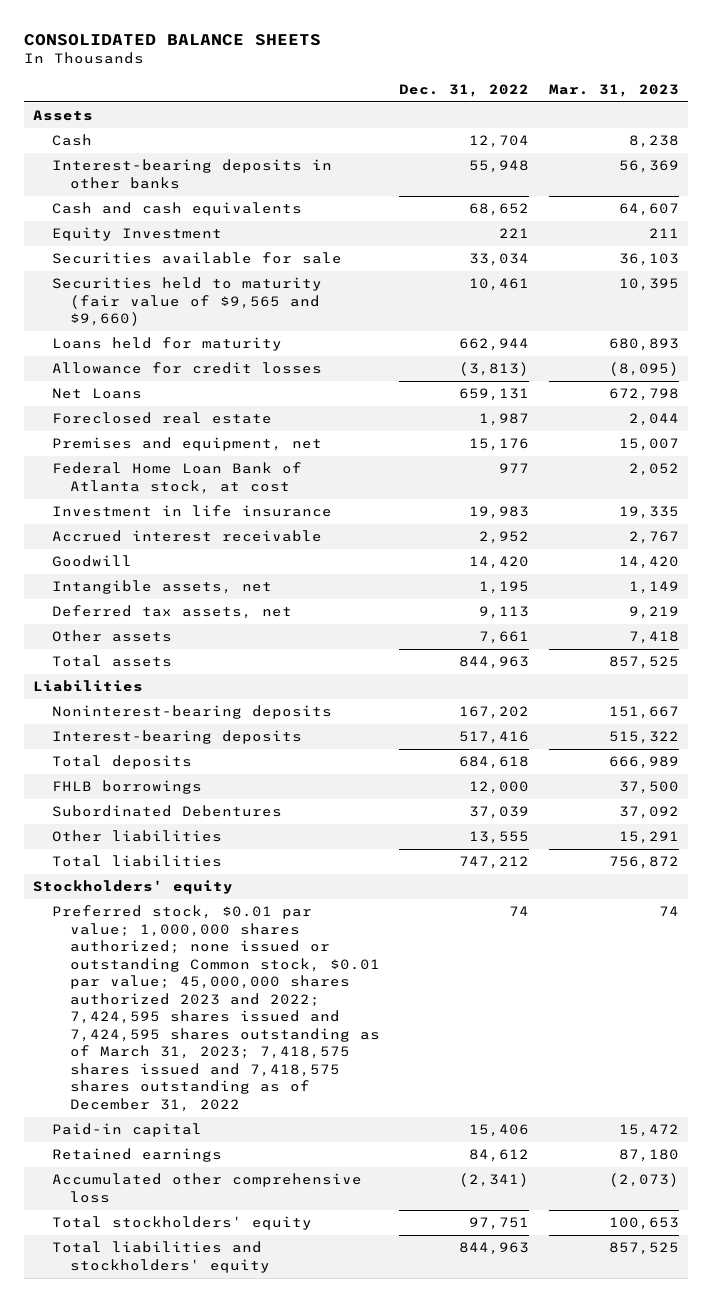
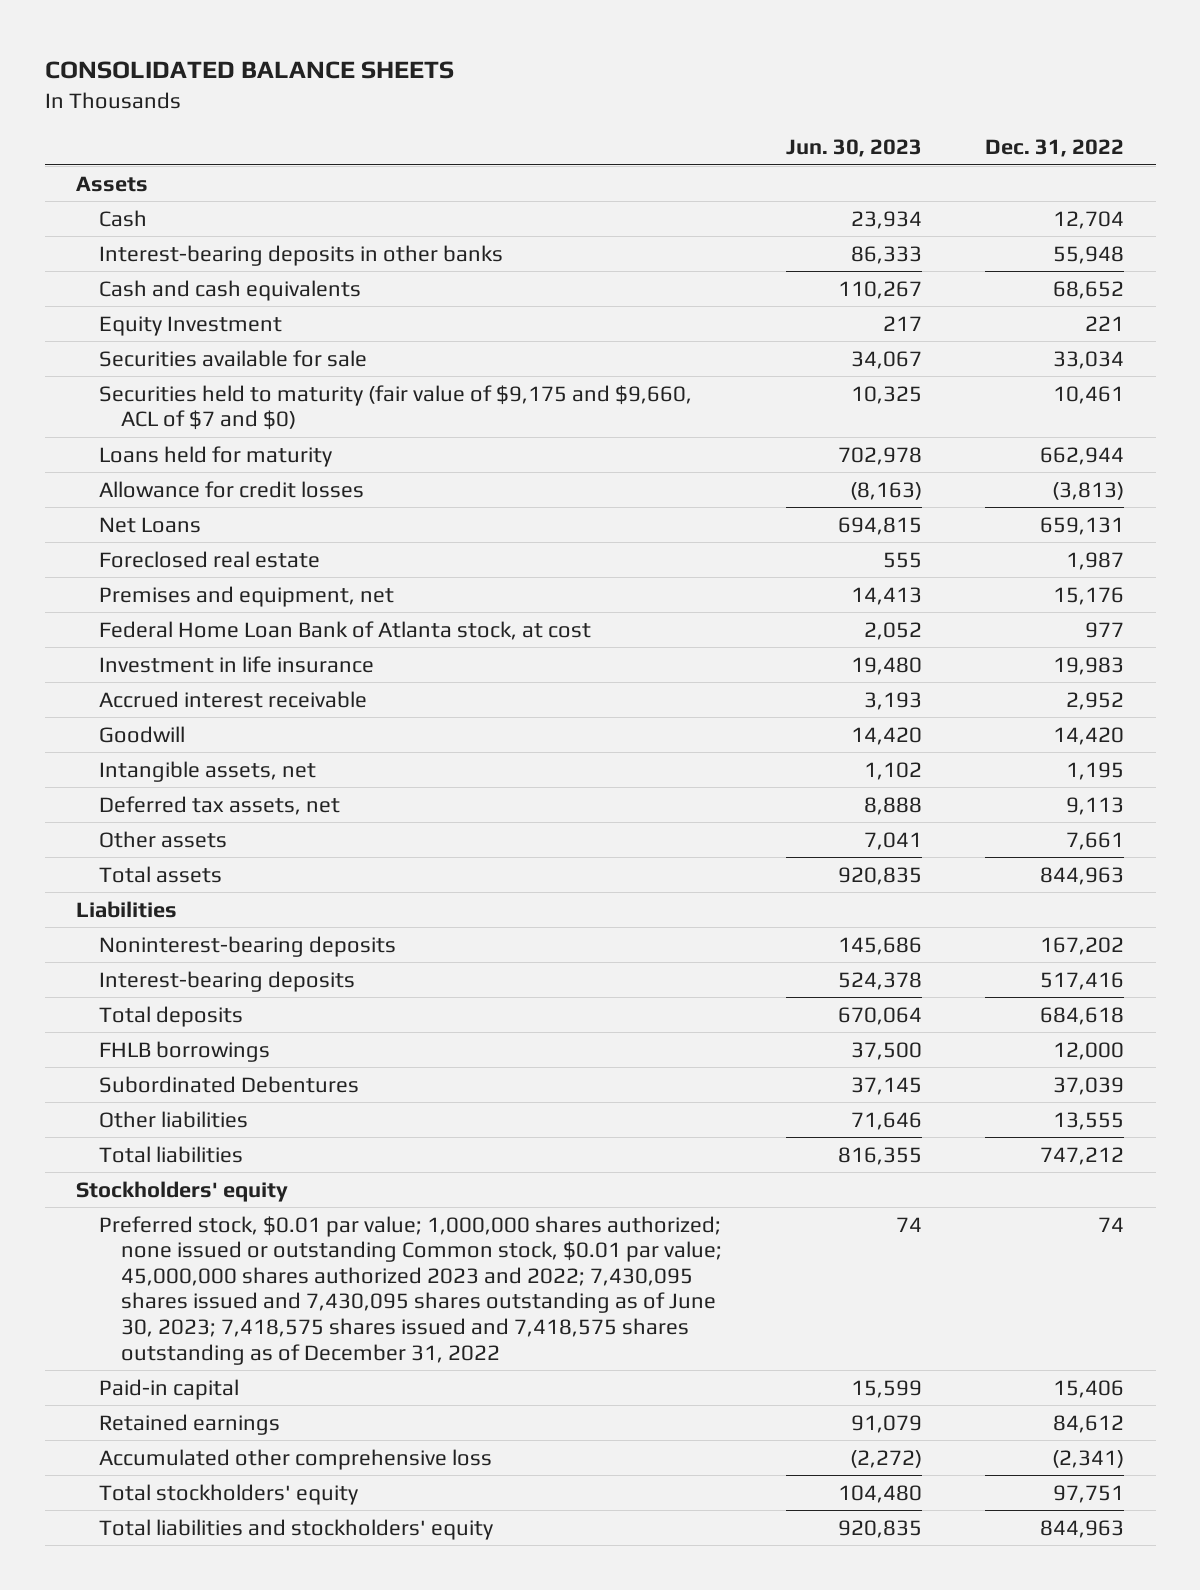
[548,83,679,97] Mar. 31, 2023 -> none
none -> [785,139,922,158] Jun. 30, 2023
[51,277,322,327] Securities held to maturity (fair value of $9,565 and $9,660) -> [98,384,692,431] Securities held to maturity (fair value of $9,175 and $9,660, ACL of $7 and $0)
[51,905,381,1112] Preferred stock, $0.01 par value; 1,000,000 shares authorized; none issued or outstanding Common stock, $0.01 par value; 45,000,000 shares authorized 2023 and 2022; 7,424,595 shares issued and 7,424,595 shares outstanding as of March 31, 2023; 7,418,575 shares issued and 7,418,575 shares outstanding as of December 31, 2022 -> [98,1215,723,1365] Preferred stock, $0.01 par value; 1,000,000 shares authorized; none issued or outstanding Common stock, $0.01 par value; 45,000,000 shares authorized 2023 and 2022; 7,430,095 shares issued and 7,430,095 shares outstanding as of June 30, 2023; 7,418,575 shares issued and 7,418,575 shares outstanding as of December 31, 2022

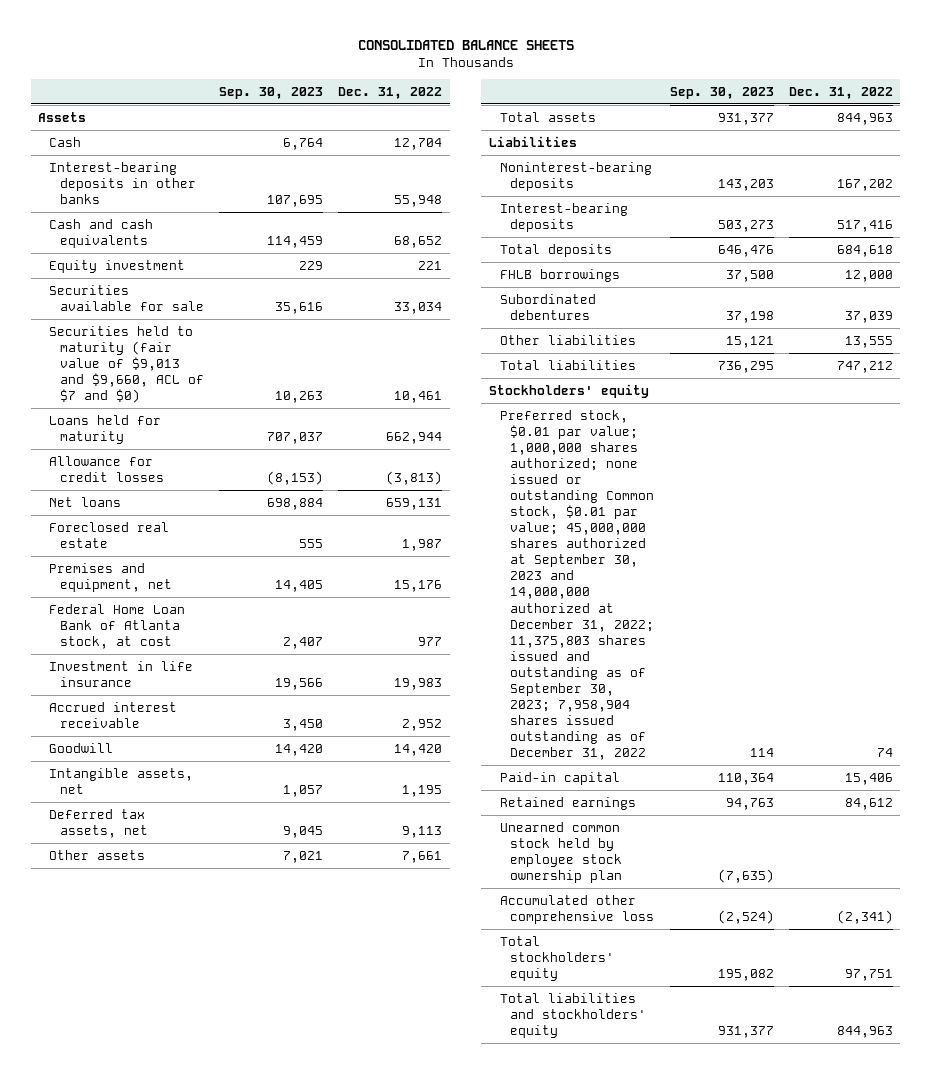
[785,139,922,158] Jun. 30, 2023 -> none
none -> [219,86,324,99] Sep. 30, 2023
[98,315,282,336] Equity Investment -> [49,259,186,273] Equity investment
[98,384,692,431] Securities held to maturity (fair value of $9,175 and $9,660, ACL of $7 and $0) -> [49,325,205,403] Securities held to maturity (fair value of $9,013 and $9,660, ACL of $7 and $0)
[98,516,201,533] Net Loans -> [49,496,122,507] Net loans
[98,1075,359,1093] Subordinated Debentures -> [499,293,596,320] Subordinated debentures
[98,1215,723,1365] Preferred stock, $0.01 par value; 1,000,000 shares authorized; none issued or outstanding Common stock, $0.01 par value; 45,000,000 shares authorized 2023 and 2022; 7,430,095 shares issued and 7,430,095 shares outstanding as of June 30, 2023; 7,418,575 shares issued and 7,418,575 shares outstanding as of December 31, 2022 -> [499,409,655,761] Preferred stock, $0.01 par value; 1,000,000 shares authorized; none issued or outstanding Common stock, $0.01 par value; 45,000,000 shares authorized at September 30, 2023 and 14,000,000 authorized at December 31, 2022; 11,375,803 shares issued and outstanding as of September 30, 2023; 7,958,904 shares issued outstanding as of December 31, 2022
none -> [499,821,623,883] Unearned common stock held by employee stock ownership plan

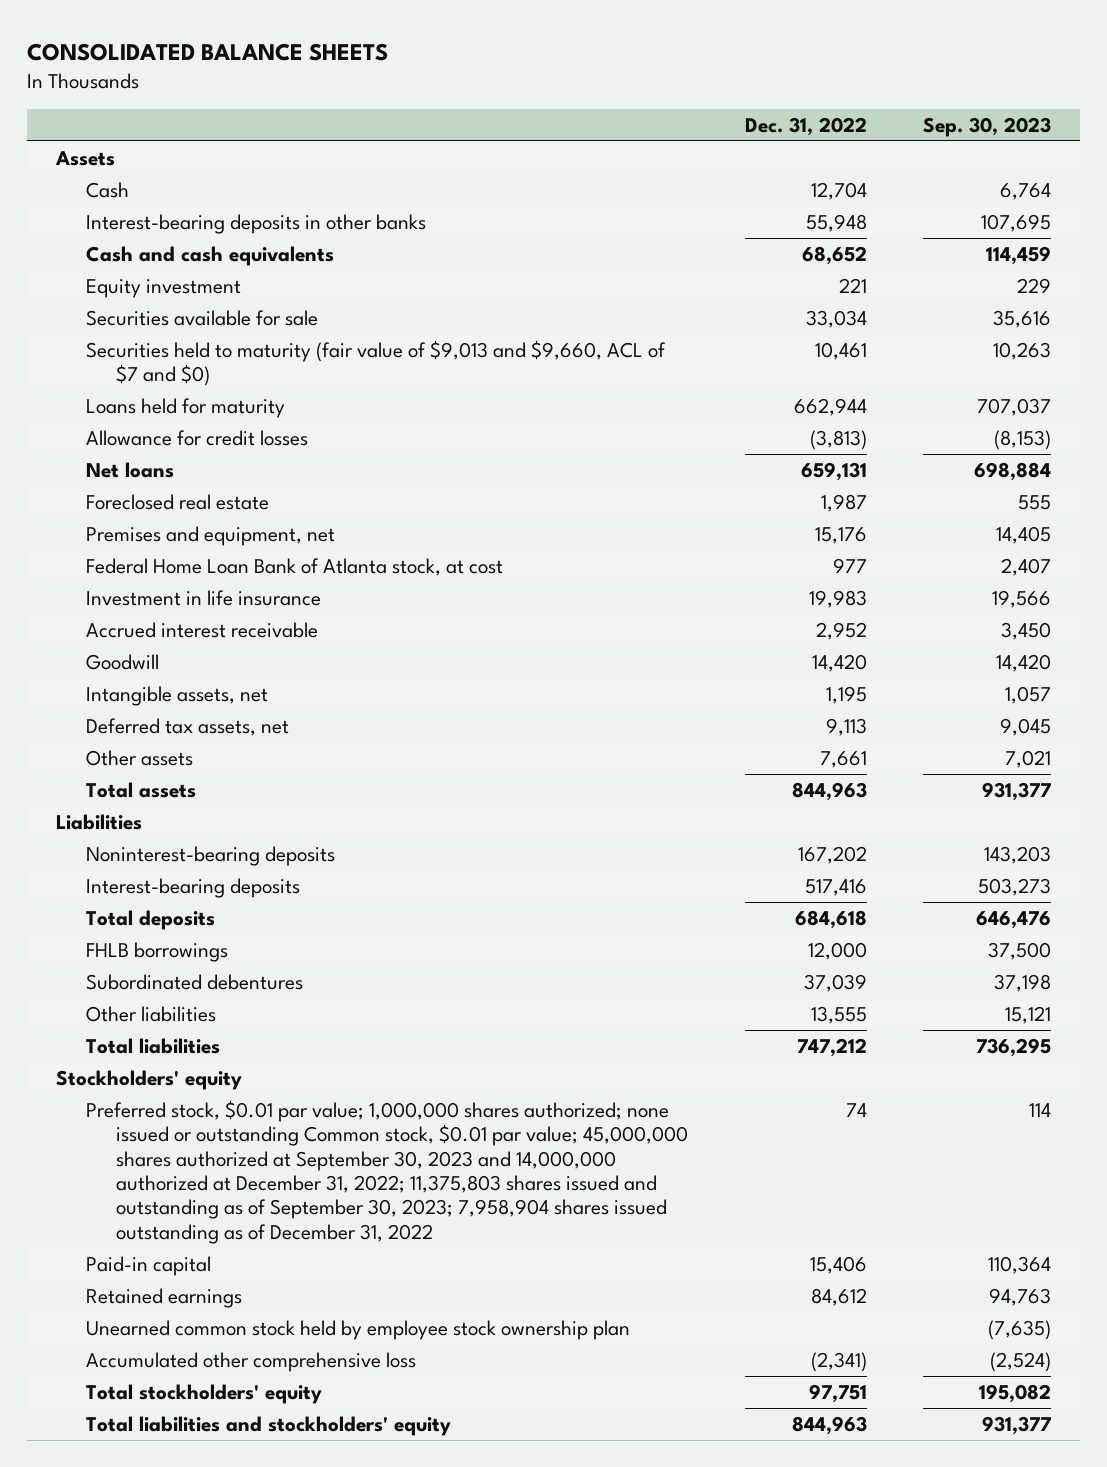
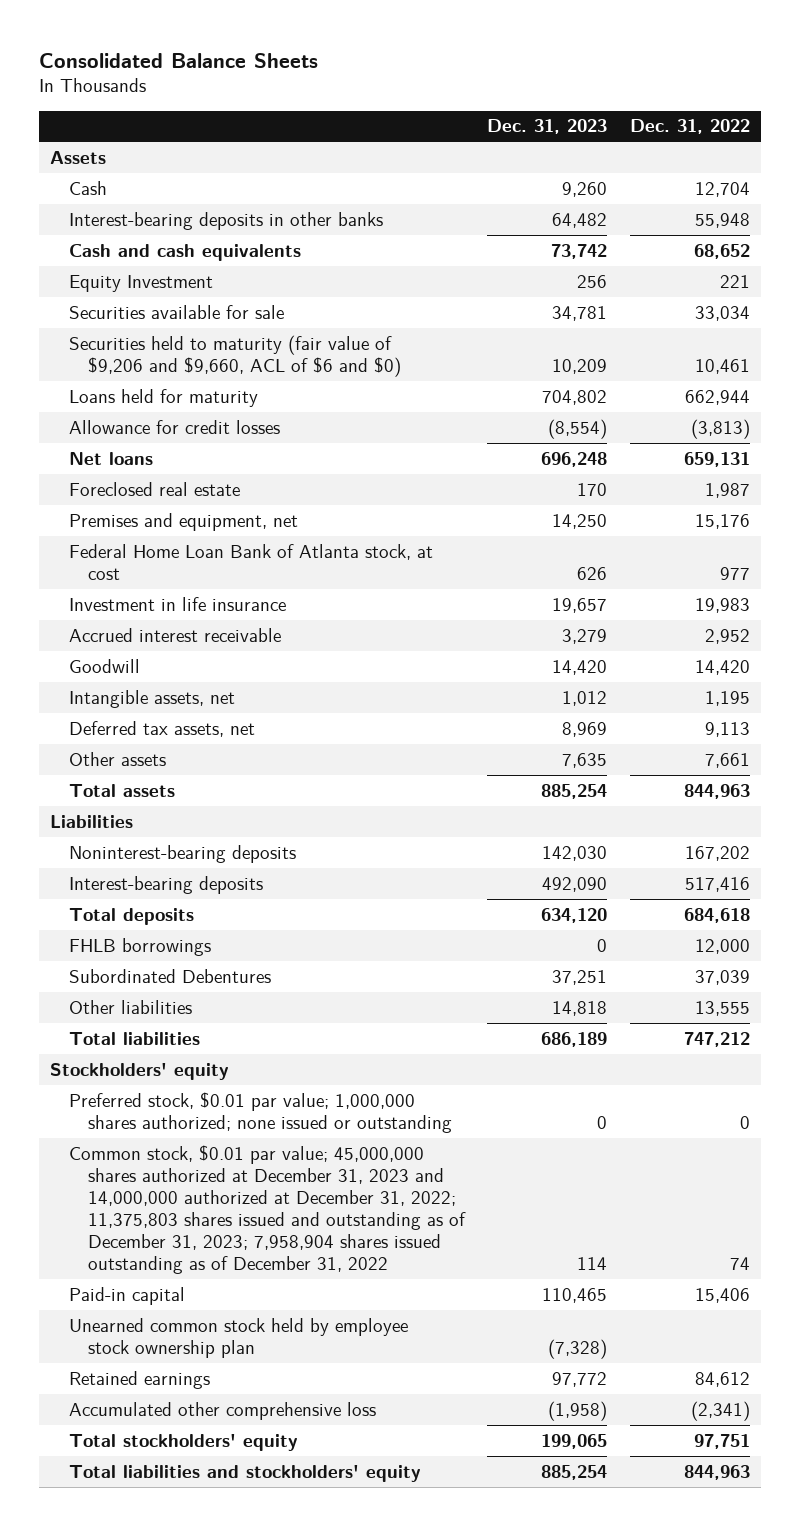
[27,42,389,61] CONSOLIDATED BALANCE SHEETS -> [39,52,319,68] Consolidated Balance Sheets
[923,116,1052,137] Sep. 30, 2023 -> none
none -> [487,119,608,135] Dec. 31, 2023
[85,278,241,298] Equity investment -> [69,274,214,292] Equity Investment
[85,339,666,387] Securities held to maturity (fair value of $9,013 and $9,660, ACL of $7 and $0) -> [69,334,401,377] Securities held to maturity (fair value of $9,206 and $9,660, ACL of $6 and $0)
[85,973,303,990] Subordinated debentures -> [69,968,272,983] Subordinated Debentures
[85,1099,689,1244] Preferred stock, $0.01 par value; 1,000,000 shares authorized; none issued or outstanding Common stock, $0.01 par value; 45,000,000 shares authorized at September 30, 2023 and 14,000,000 authorized at December 31, 2022; 11,375,803 shares issued and outstanding as of September 30, 2023; 7,958,904 shares issued outstanding as of December 31, 2022 -> [69,1091,452,1133] Preferred stock, $0.01 par value; 1,000,000 shares authorized; none issued or outstanding
[845,1102,867,1117] 74 -> [739,1115,750,1129] 0
none -> [69,1144,466,1274] Common stock, $0.01 par value; 45,000,000 shares authorized at December 31, 2023 and 14,000,000 authorized at December 31, 2022; 11,375,803 shares issued and outstanding as of December 31, 2023; 7,958,904 shares issued outstanding as of December 31, 2022
[85,1287,242,1308] Retained earnings -> [69,1370,211,1389] Retained earnings

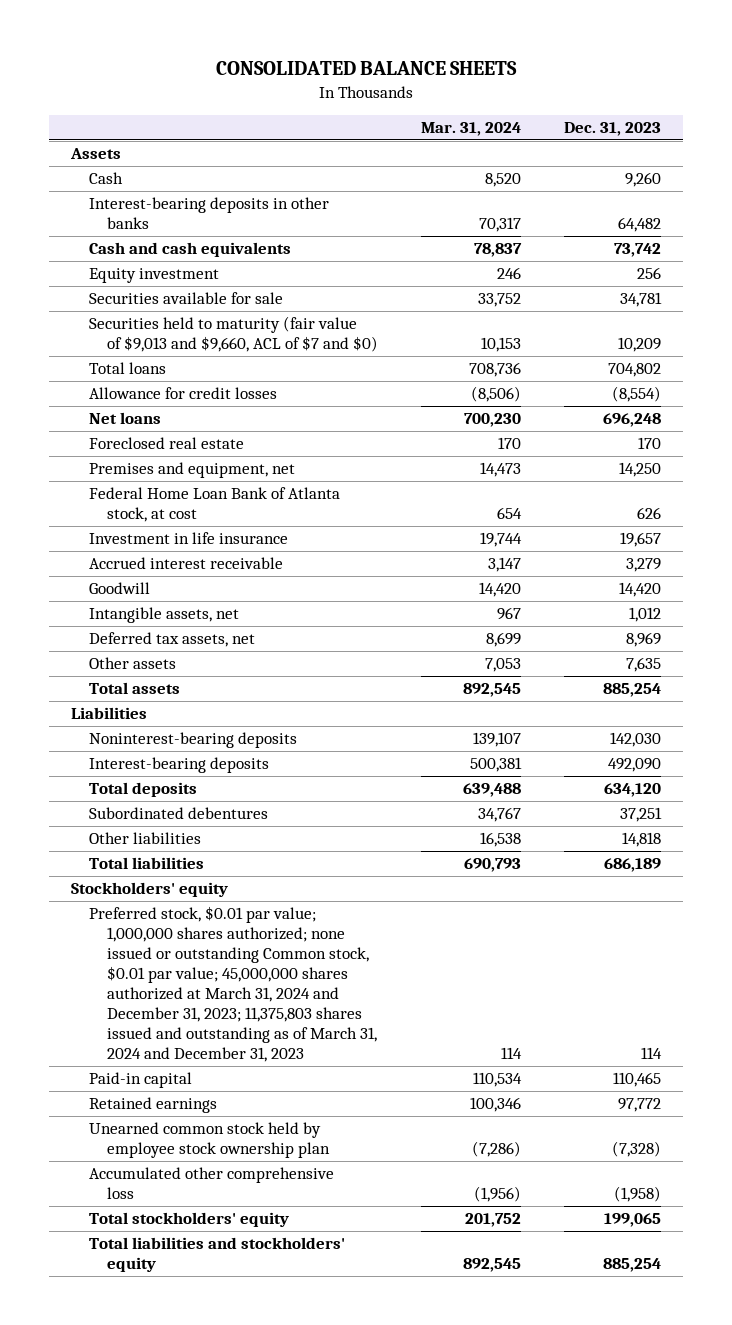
[39,52,319,68] Consolidated Balance Sheets -> [216,61,518,76] CONSOLIDATED BALANCE SHEETS
[629,119,750,135] Dec. 31, 2022 -> none
none -> [421,122,522,137] Mar. 31, 2024
[69,274,214,292] Equity Investment -> [88,268,219,284] Equity investment
[69,334,401,377] Securities held to maturity (fair value of $9,206 and $9,660, ACL of $6 and $0) -> [88,316,378,353] Securities held to maturity (fair value of $9,013 and $9,660, ACL of $7 and $0)
[69,388,259,407] Loans held for maturity -> [88,362,166,375] Total loans
[69,937,212,956] FHLB borrowings -> none
[69,968,272,983] Subordinated Debentures -> [88,807,268,820] Subordinated debentures
[69,1144,466,1274] Common stock, $0.01 par value; 45,000,000 shares authorized at December 31, 2023 and 14,000,000 authorized at December 31, 2022; 11,375,803 shares issued and outstanding as of December 31, 2023; 7,958,904 shares issued outstanding as of December 31, 2022 -> none
[69,1091,452,1133] Preferred stock, $0.01 par value; 1,000,000 shares authorized; none issued or outstanding -> [88,906,377,1063] Preferred stock, $0.01 par value; 1,000,000 shares authorized; none issued or outstanding Common stock, $0.01 par value; 45,000,000 shares authorized at March 31, 2024 and December 31, 2023; 11,375,803 shares issued and outstanding as of March 31, 2024 and December 31, 2023
[597,1115,608,1129] 0 -> [641,1047,663,1060] 114
[69,1317,409,1358] Unearned common stock held by employee stock ownership plan -> [88,1122,330,1159] Unearned common stock held by employee stock ownership plan

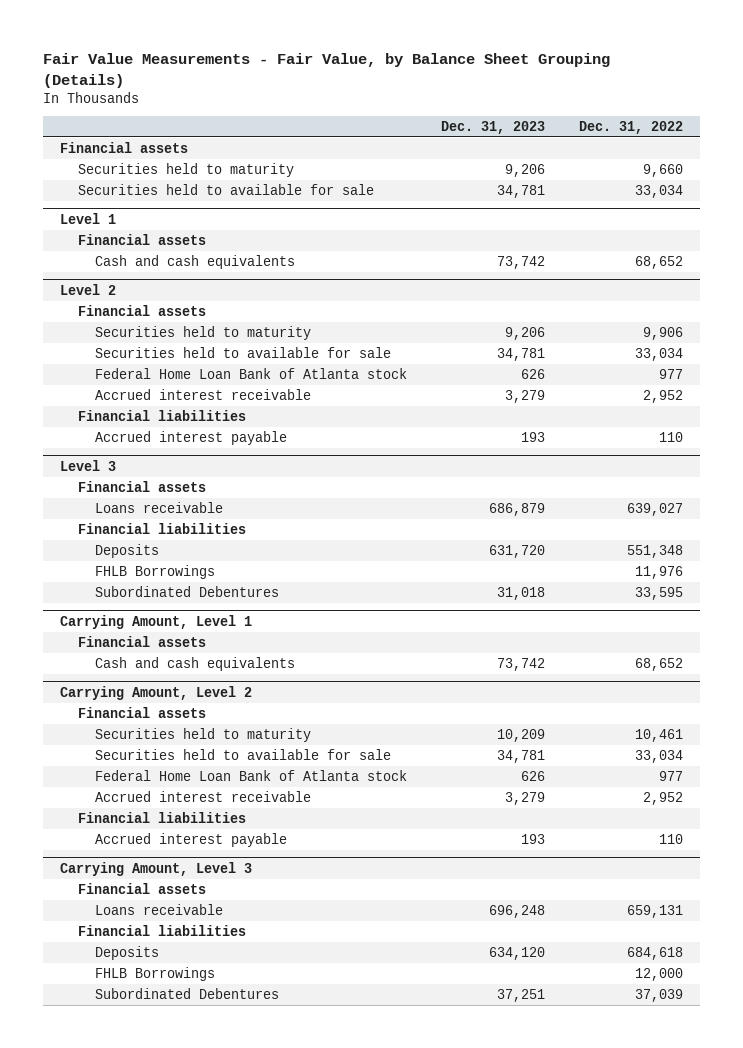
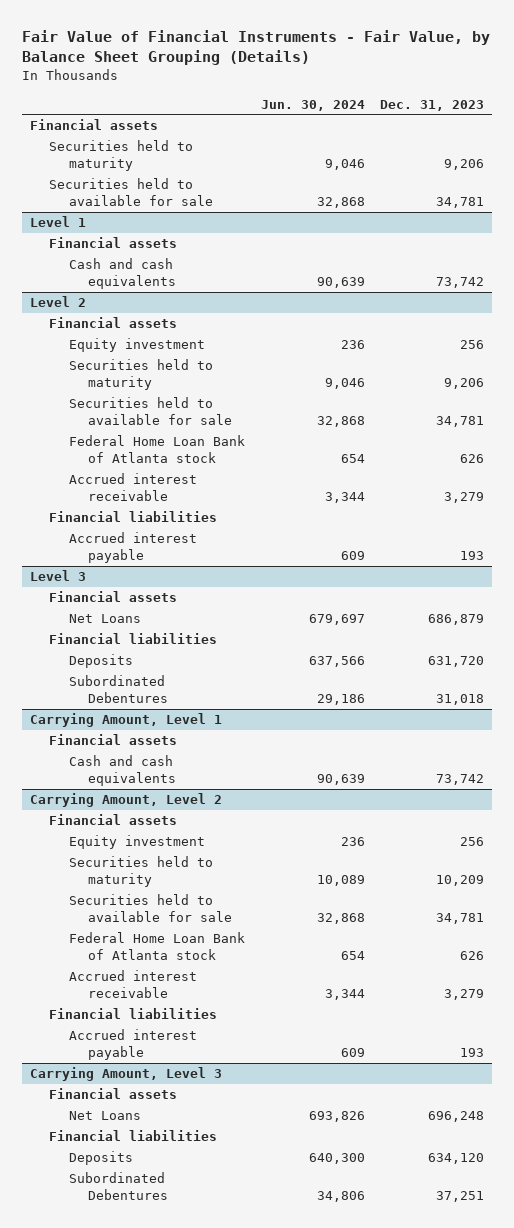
[43,53,611,88] Fair Value Measurements - Fair Value, by Balance Sheet Grouping (Details) -> [21,30,490,66] Fair Value of Financial Instruments - Fair Value, by Balance Sheet Grouping (Details)
[579,120,684,134] Dec. 31, 2022 -> none
none -> [260,99,365,111] Jun. 30, 2024
none -> [68,338,205,353] Equity investment
[95,501,224,513] Loans receivable -> [68,614,141,624] Net Loans
[95,564,216,579] FHLB Borrowings -> none
none -> [68,835,205,850] Equity investment
[95,903,224,915] Loans receivable -> [68,1111,141,1121] Net Loans
[95,966,216,981] FHLB Borrowings -> none

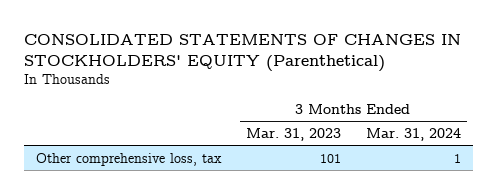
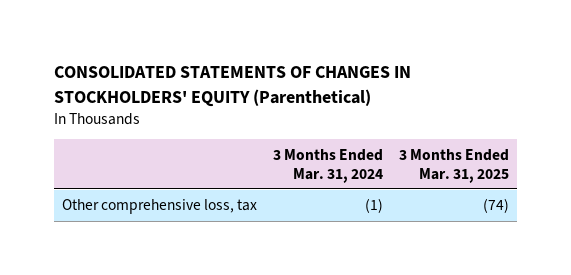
[246,127,342,141] Mar. 31, 2023 -> none
none -> [399,148,510,183] 3 Months Ended Mar. 31, 2025
[453,153,461,163] 1 -> [365,198,384,214] (1)

